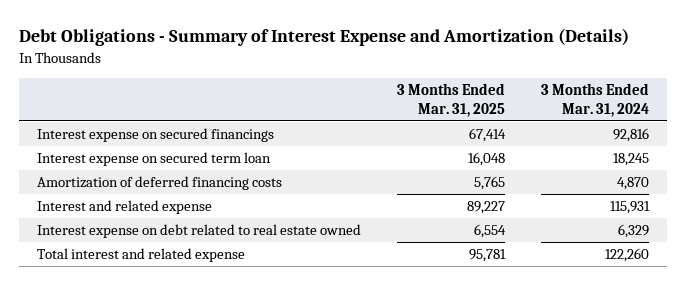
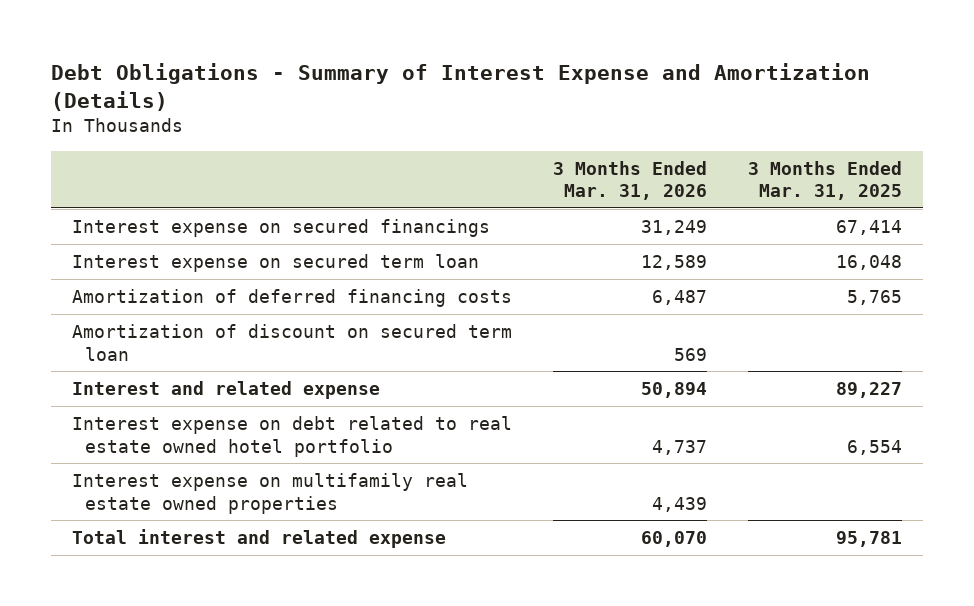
[541,82,650,118] 3 Months Ended Mar. 31, 2024 -> none
none -> [552,160,707,201] 3 Months Ended Mar. 31, 2026
none -> [71,323,512,361] Amortization of discount on secured term loan
[36,223,361,238] Interest expense on debt related to real estate owned -> [71,415,512,457] Interest expense on debt related to real estate owned hotel portfolio
none -> [71,472,468,514] Interest expense on multifamily real estate owned properties

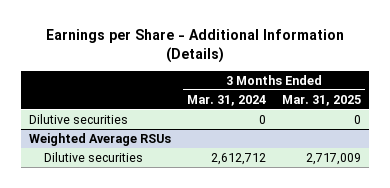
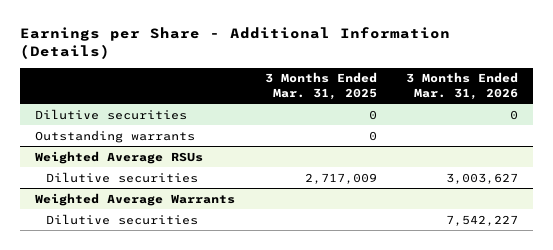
[186,94,266,106] Mar. 31, 2024 -> none
none -> [406,72,519,100] 3 Months Ended Mar. 31, 2026
none -> [34,129,195,143] Outstanding warrants
none -> [34,192,235,206] Weighted Average Warrants
none -> [45,213,198,225] Dilutive securities

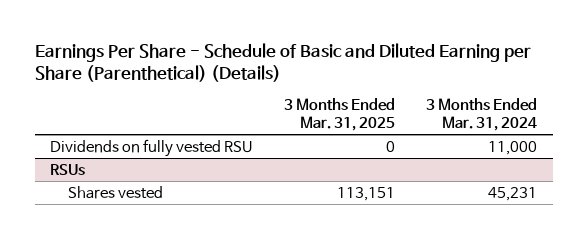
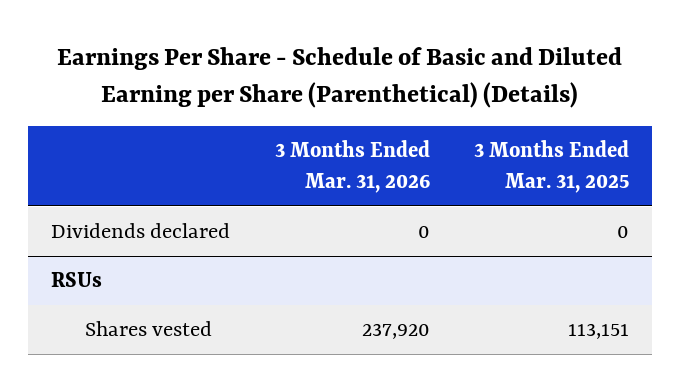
[426,98,538,131] 3 Months Ended Mar. 31, 2024 -> none
none -> [274,140,430,193] 3 Months Ended Mar. 31, 2026
[50,138,253,157] Dividends on fully vested RSU -> none
none -> [50,223,230,239] Dividends declared

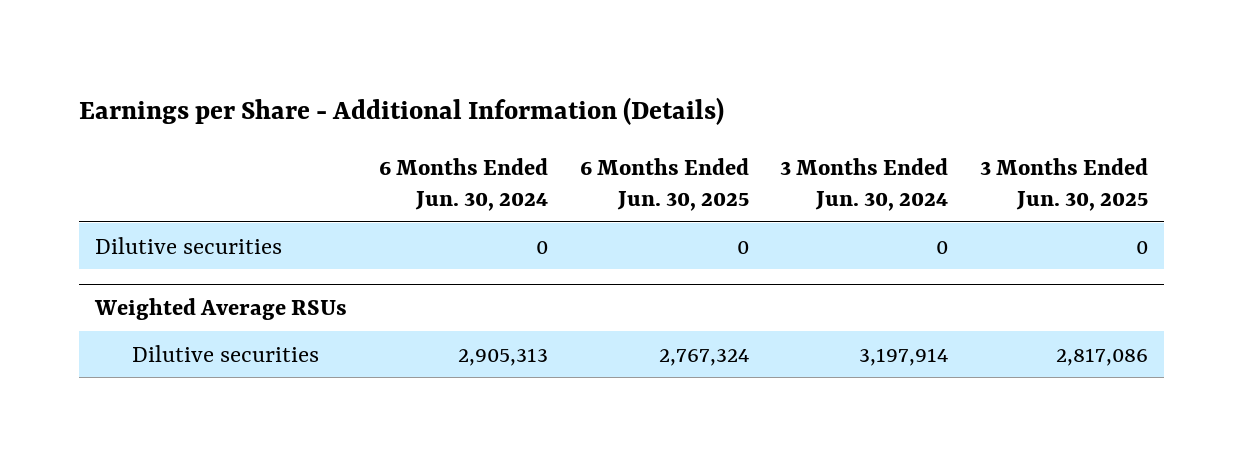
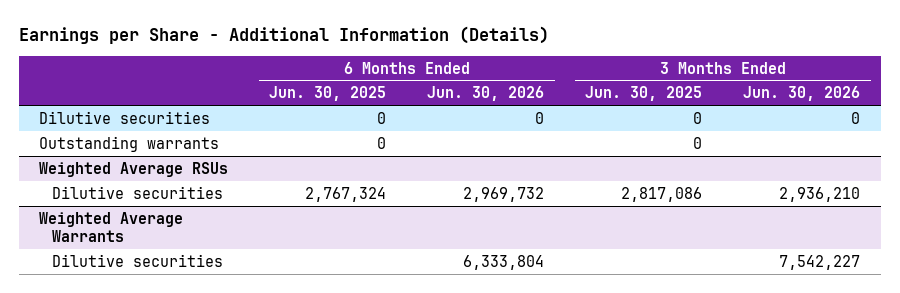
[378,158,548,212] 6 Months Ended Jun. 30, 2024 -> none
[780,158,949,212] 3 Months Ended Jun. 30, 2024 -> none
none -> [427,86,545,102] Jun. 30, 2026
none -> [743,86,861,102] Jun. 30, 2026
none -> [39,135,220,152] Outstanding warrants
none -> [39,211,184,243] Weighted Average Warrants
none -> [51,253,223,267] Dilutive securities

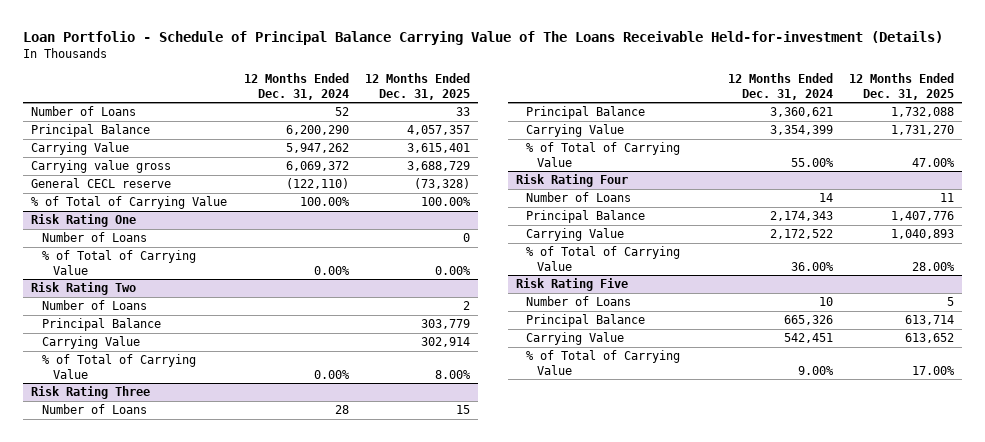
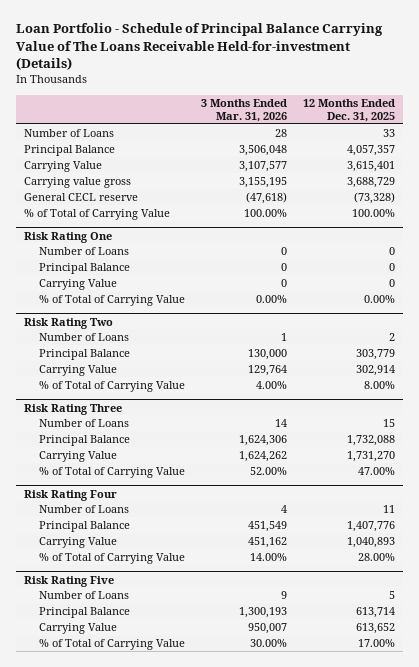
[243,73,349,100] 12 Months Ended Dec. 31, 2024 -> none
none -> [200,98,287,122] 3 Months Ended Mar. 31, 2026
none -> [38,263,130,275] Principal Balance
none -> [38,279,117,291] Carrying Value

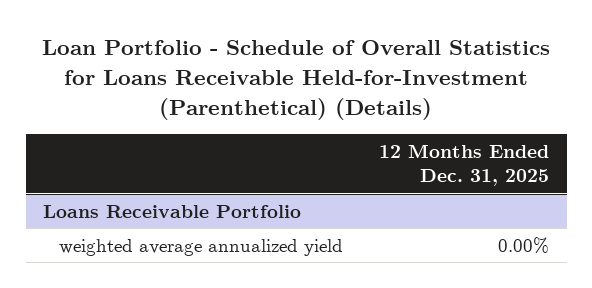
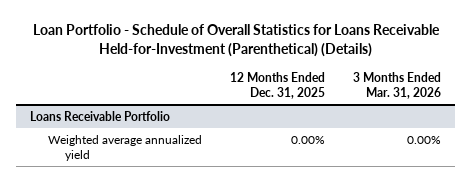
none -> [353,72,442,100] 3 Months Ended Mar. 31, 2026
[59,238,344,256] weighted average annualized yield -> [47,134,202,161] Weighted average annualized yield

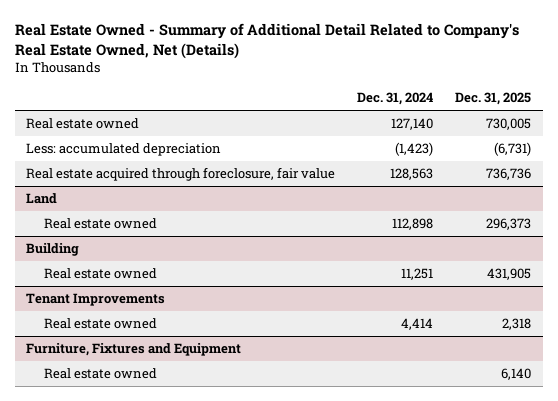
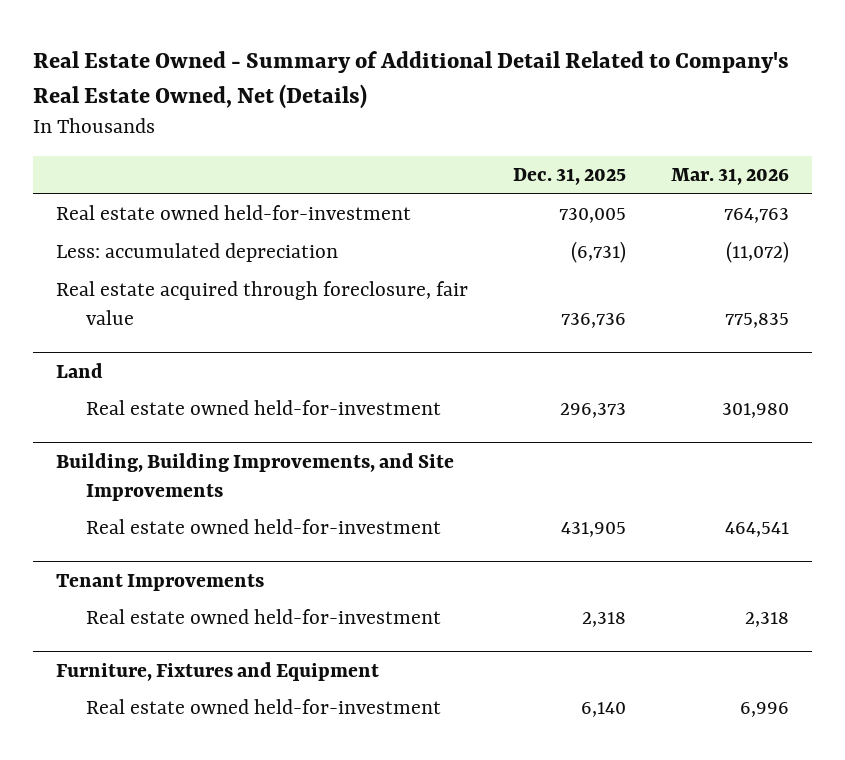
[357,92,434,106] Dec. 31, 2024 -> none
none -> [671,168,790,186] Mar. 31, 2026
[26,118,140,130] Real estate owned -> [55,205,411,221] Real estate owned held-for-investment
[44,218,158,230] Real estate owned -> [86,400,442,416] Real estate owned held-for-investment
[26,243,80,257] Building -> [55,452,454,501] Building, Building Improvements, and Site Improvements
[44,268,158,280] Real estate owned -> [86,519,442,535] Real estate owned held-for-investment
[44,318,158,330] Real estate owned -> [86,609,442,625] Real estate owned held-for-investment
[44,368,158,380] Real estate owned -> [86,699,442,715] Real estate owned held-for-investment

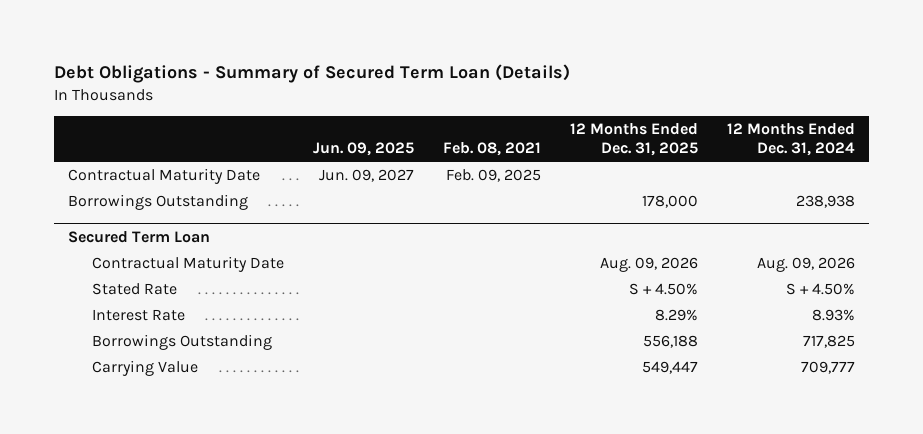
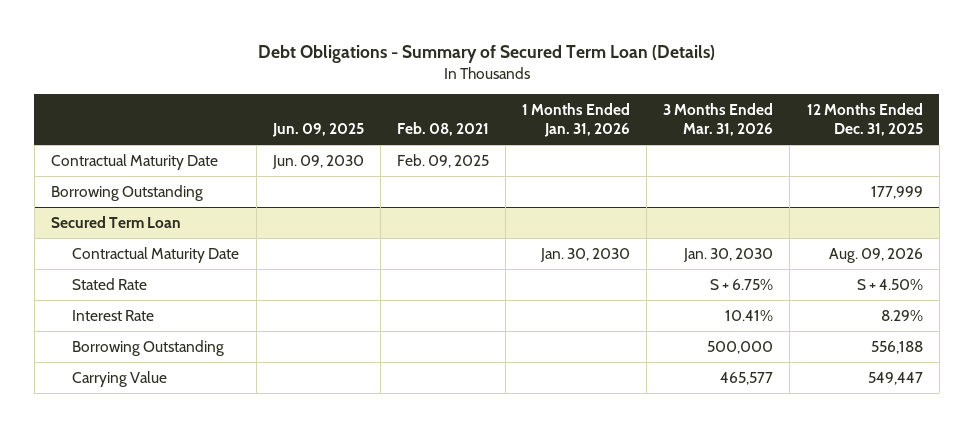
[726,122,855,157] 12 Months Ended Dec. 31, 2024 -> none
none -> [522,103,631,137] 1 Months Ended Jan. 31, 2026
none -> [663,103,774,136] 3 Months Ended Mar. 31, 2026
[319,168,415,182] Jun. 09, 2027 -> [271,154,364,169] Jun. 09, 2030
[68,193,249,210] Borrowings Outstanding -> [51,184,204,201] Borrowing Outstanding
[642,194,699,208] 178,000 -> [870,185,923,199] 177,999
[92,333,273,350] Borrowings Outstanding -> [72,339,225,356] Borrowing Outstanding

